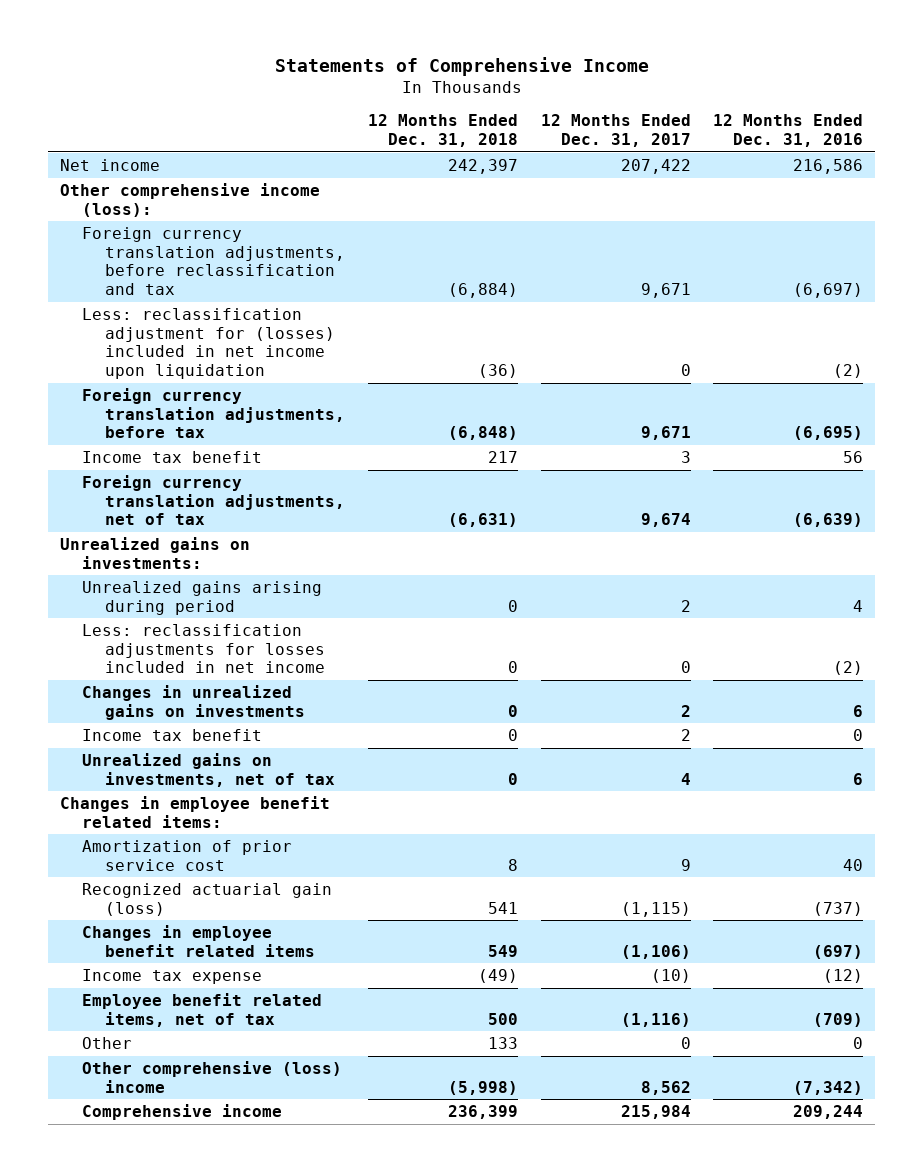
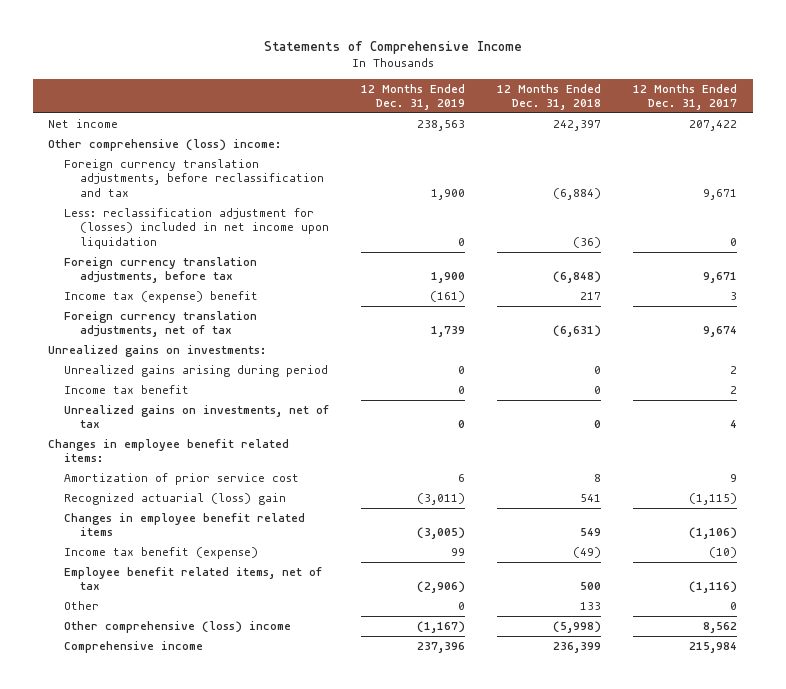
[713,114,864,147] 12 Months Ended Dec. 31, 2016 -> none
none -> [361,83,466,111] 12 Months Ended Dec. 31, 2019
[59,183,320,217] Other comprehensive income (loss): -> [48,139,282,152] Other comprehensive (loss) income:
[82,451,263,464] Income tax benefit -> [64,291,259,304] Income tax (expense) benefit
[82,624,326,674] Less: reclassification adjustments for losses included in net income -> none
[82,685,306,720] Changes in unrealized gains on investments -> none
[82,883,333,916] Recognized actuarial gain (loss) -> [64,493,287,506] Recognized actuarial (loss) gain
[82,969,263,985] Income tax expense -> [64,547,259,560] Income tax benefit (expense)

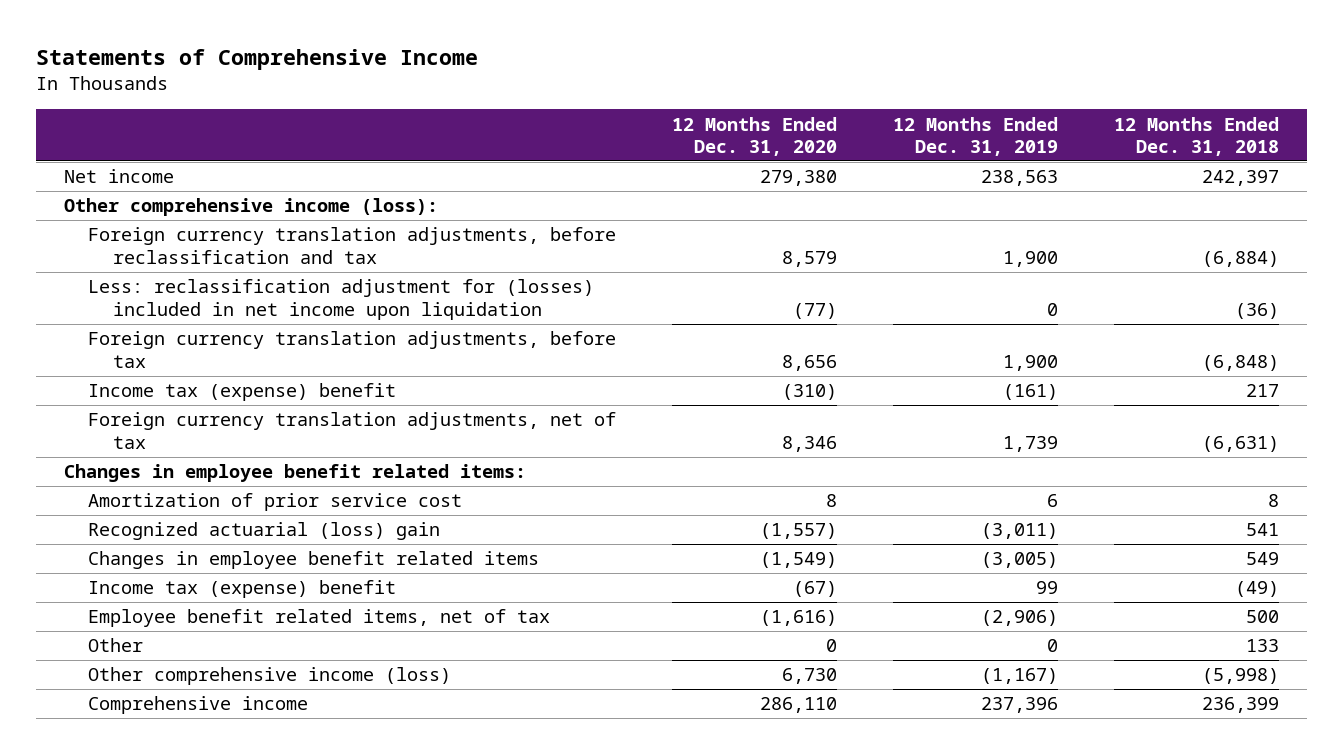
[633,83,738,111] 12 Months Ended Dec. 31, 2017 -> none
none -> [672,116,838,156] 12 Months Ended Dec. 31, 2020
[48,139,282,152] Other comprehensive (loss) income: -> [64,198,439,217] Other comprehensive income (loss):
[48,345,267,358] Unrealized gains on investments: -> none
[64,365,329,378] Unrealized gains arising during period -> none
[64,385,190,395] Income tax benefit -> none
[64,405,330,429] Unrealized gains on investments, net of tax -> none
[64,547,259,560] Income tax benefit (expense) -> [88,580,397,599] Income tax (expense) benefit
[64,621,292,634] Other comprehensive (loss) income -> [88,667,452,686] Other comprehensive income (loss)

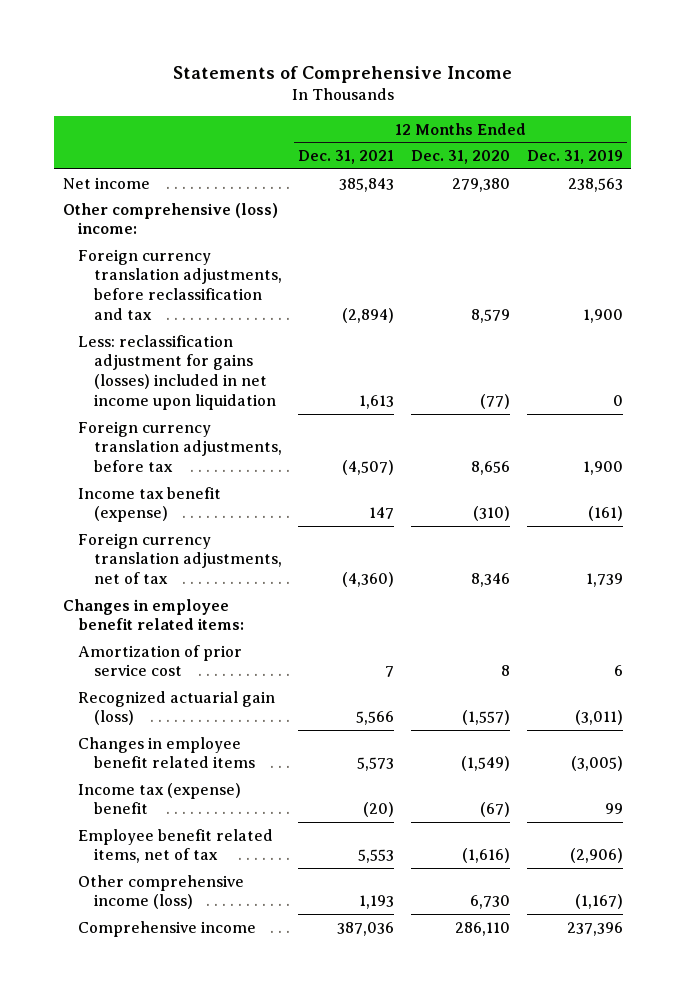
[1114,116,1280,156] 12 Months Ended Dec. 31, 2018 -> none
none -> [298,149,395,164] Dec. 31, 2021
[64,198,439,217] Other comprehensive income (loss): -> [62,202,278,235] Other comprehensive (loss) income:
[88,279,595,320] Less: reclassification adjustment for (losses) included in net income upon liquidation -> [78,334,276,411] Less: reclassification adjustment for gains (losses) included in net income upon liquidation
[88,383,397,402] Income tax (expense) benefit -> [78,486,222,523] Income tax benefit (expense)
[88,522,441,541] Recognized actuarial (loss) gain -> [78,690,276,726] Recognized actuarial gain (loss)
[88,638,144,653] Other -> none

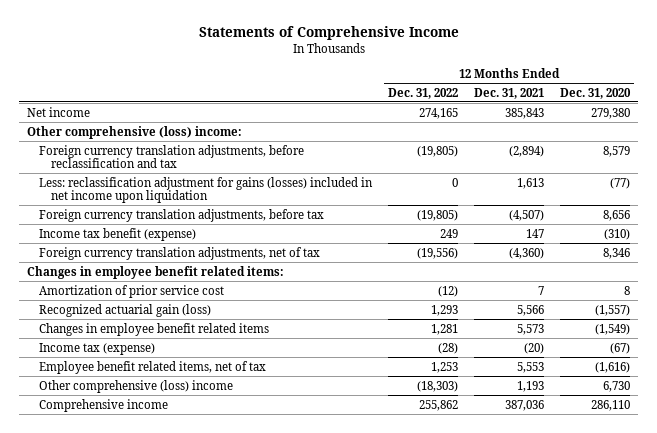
[526,149,623,164] Dec. 31, 2019 -> none
none -> [387,87,458,99] Dec. 31, 2022
[78,782,242,815] Income tax (expense) benefit -> [38,342,155,355] Income tax (expense)
[78,874,245,910] Other comprehensive income (loss) -> [38,379,233,393] Other comprehensive (loss) income

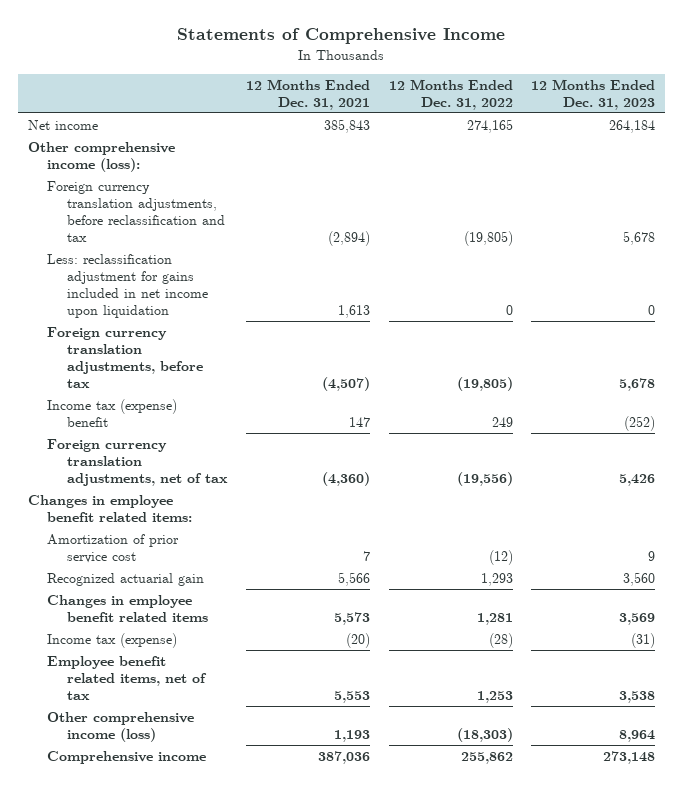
[560,87,632,99] Dec. 31, 2020 -> none
none -> [531,78,656,110] 12 Months Ended Dec. 31, 2023
[27,125,243,139] Other comprehensive (loss) income: -> [27,141,175,172] Other comprehensive income (loss):
[38,176,373,204] Less: reclassification adjustment for gains (losses) included in net income upon liquidation -> [47,253,209,318] Less: reclassification adjustment for gains included in net income upon liquidation
[38,227,196,241] Income tax benefit (expense) -> [47,398,178,427] Income tax (expense) benefit
[38,303,211,317] Recognized actuarial gain (loss) -> [47,572,205,586] Recognized actuarial gain
[38,379,233,393] Other comprehensive (loss) income -> [47,711,195,742] Other comprehensive income (loss)

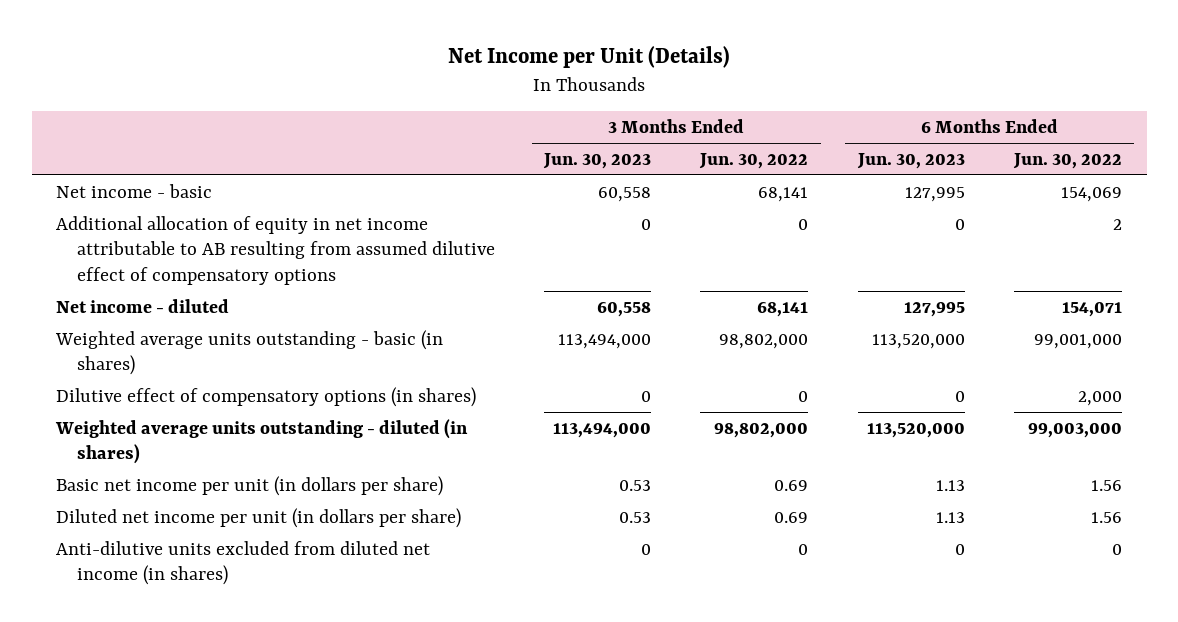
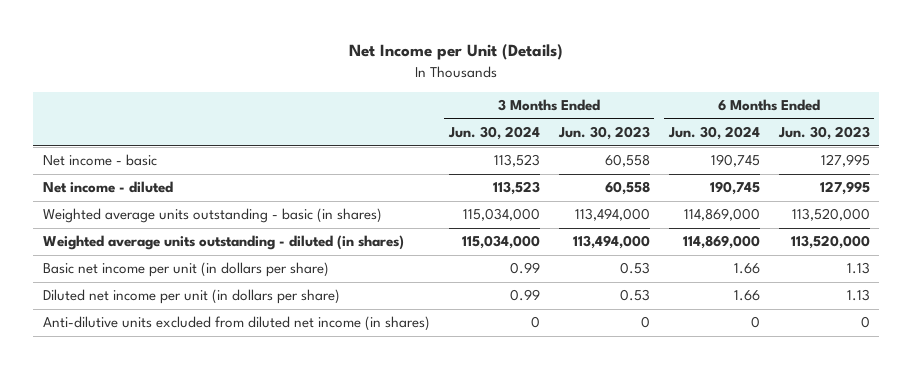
[699,152,809,169] Jun. 30, 2022 -> none
[1013,152,1123,169] Jun. 30, 2022 -> none
none -> [447,126,540,141] Jun. 30, 2024
none -> [667,126,760,141] Jun. 30, 2024
[56,215,495,285] Additional allocation of equity in net income attributable to AB resulting from assumed dilutive effect of compensatory options -> none
[56,386,477,407] Dilutive effect of compensatory options (in shares) -> none

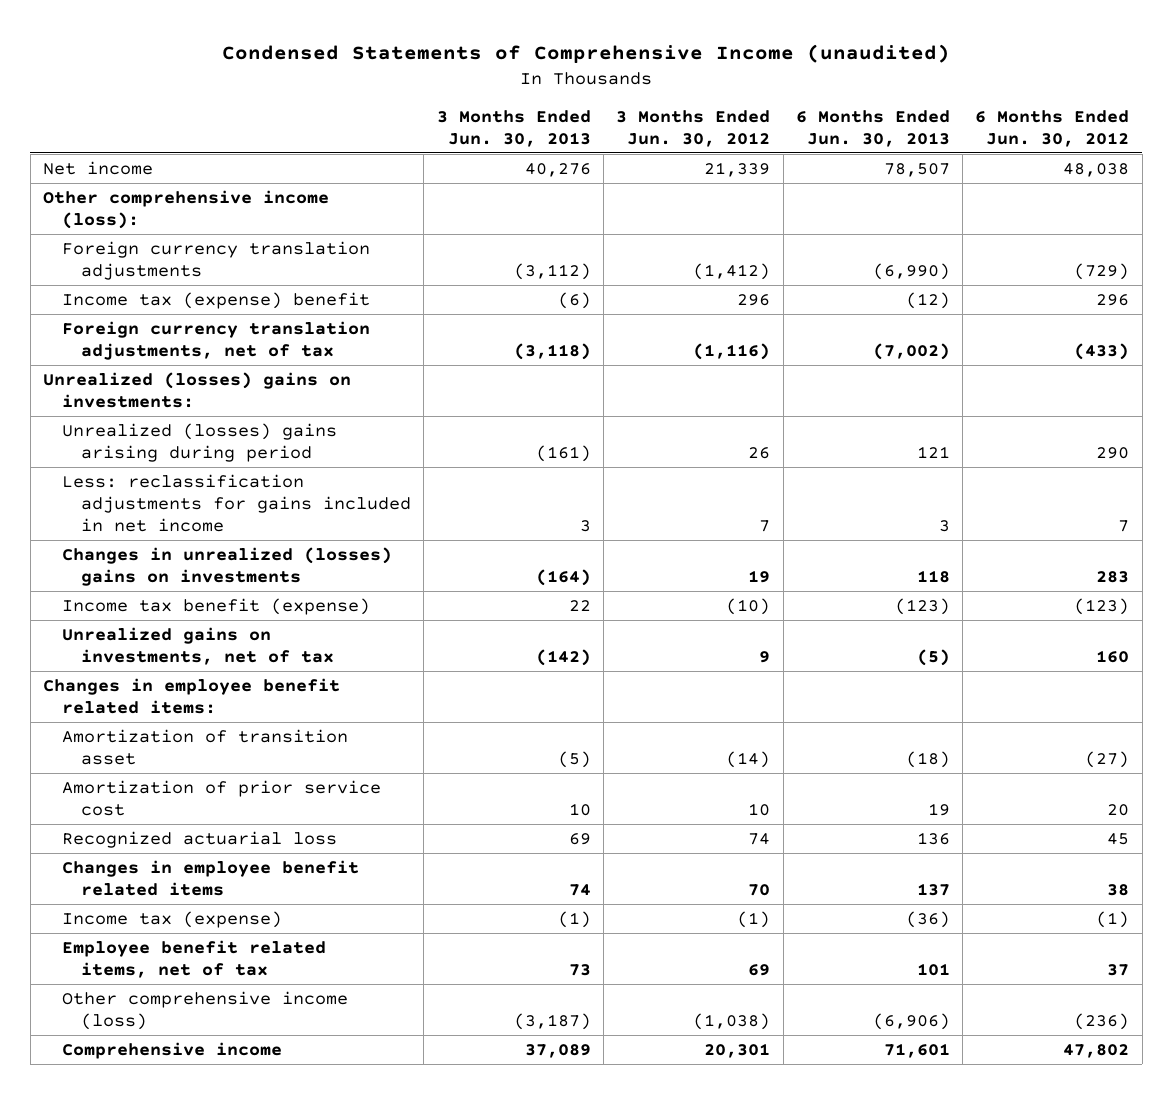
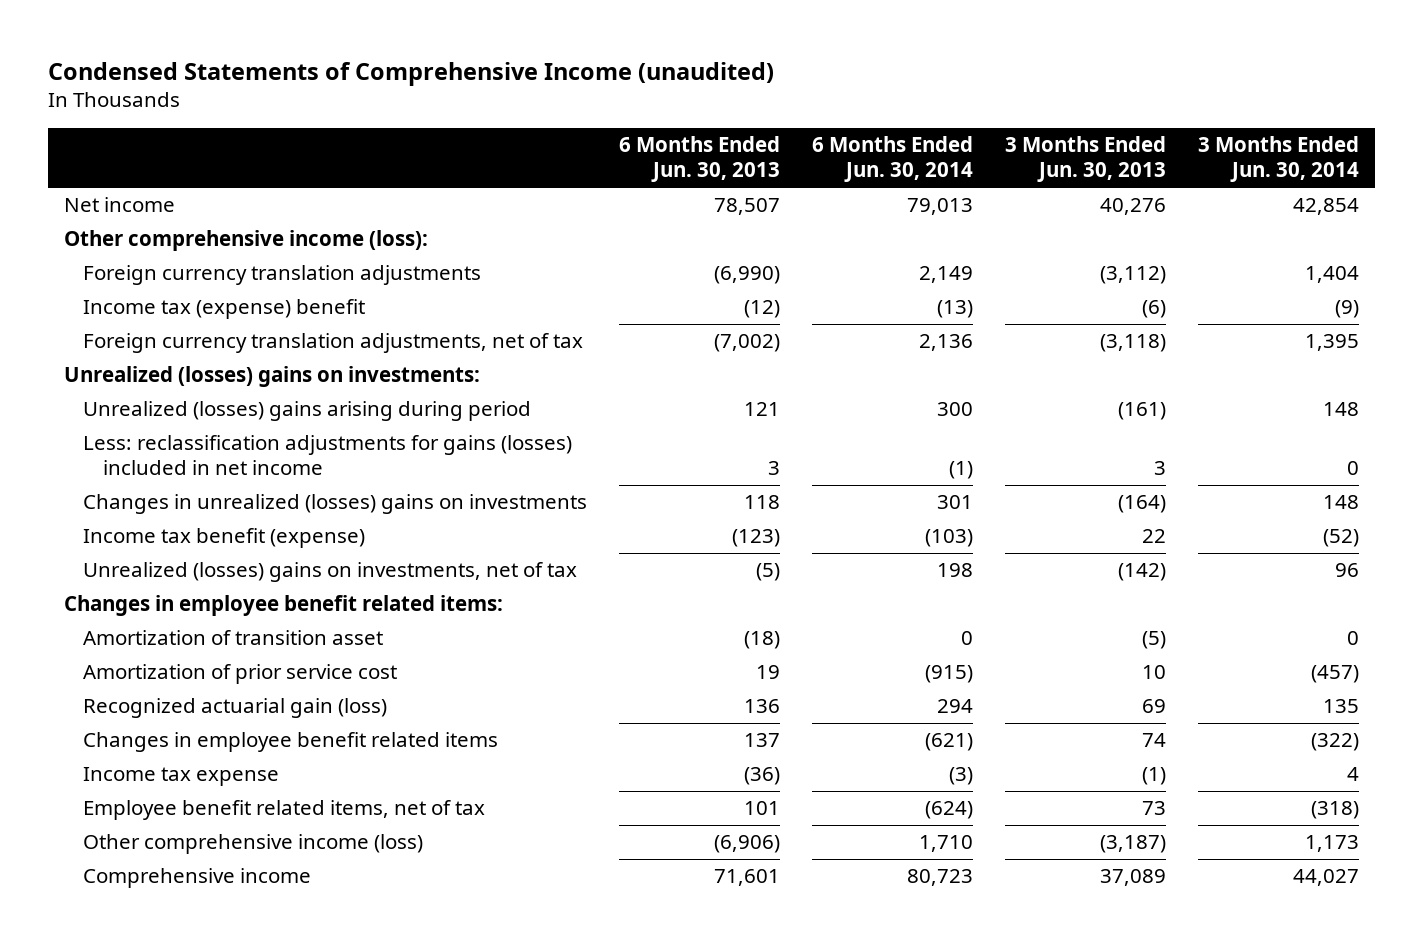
[616,109,771,147] 3 Months Ended Jun. 30, 2012 -> none
[975,109,1130,147] 6 Months Ended Jun. 30, 2012 -> none
none -> [812,136,974,183] 6 Months Ended Jun. 30, 2014
none -> [1198,136,1360,183] 3 Months Ended Jun. 30, 2014
[62,473,412,533] Less: reclassification adjustments for gains included in net income -> [83,435,573,476] Less: reclassification adjustments for gains (losses) included in net income
[62,626,335,665] Unrealized gains on investments, net of tax -> [83,562,578,583] Unrealized (losses) gains on investments, net of tax
[62,830,338,848] Recognized actuarial loss -> [83,698,388,719] Recognized actuarial gain (loss)
[62,910,283,928] Income tax (expense) -> [83,767,280,787] Income tax expense

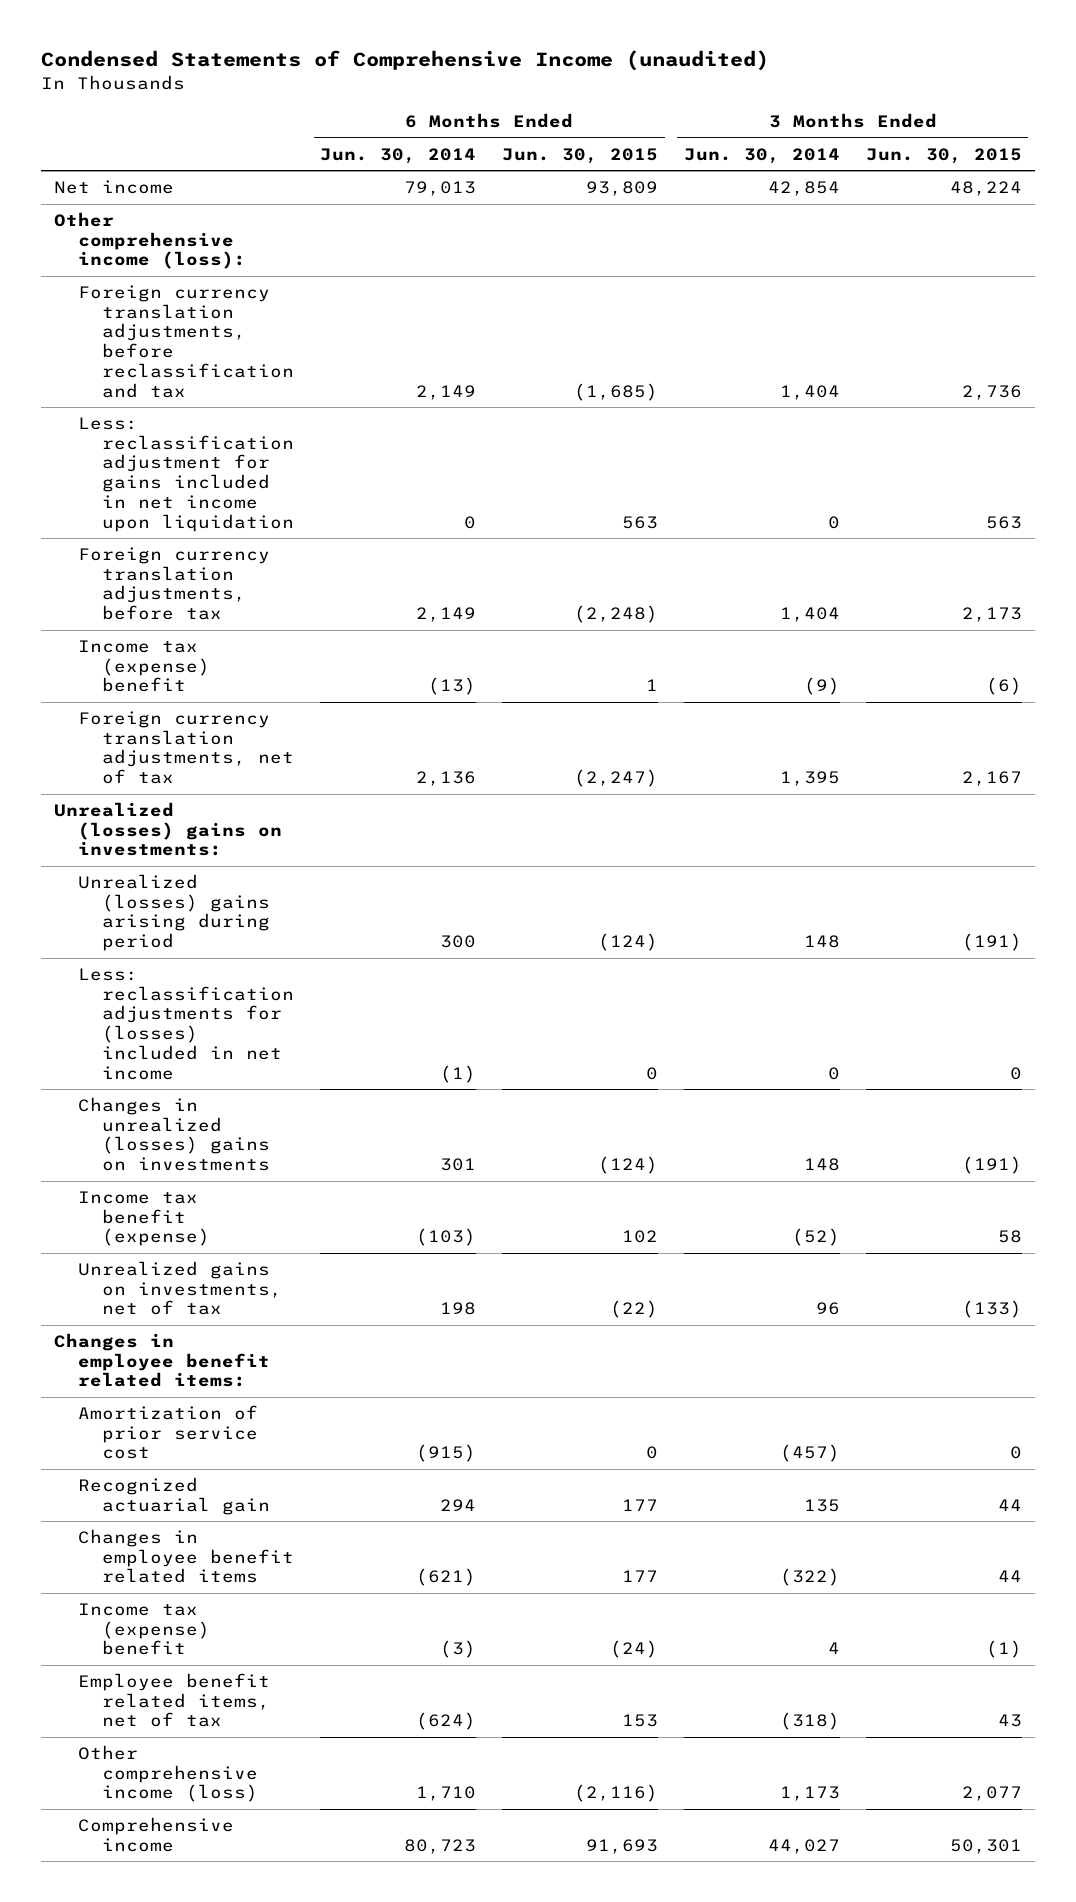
[619,136,781,183] 6 Months Ended Jun. 30, 2013 -> none
[1005,136,1167,183] 3 Months Ended Jun. 30, 2013 -> none
none -> [502,147,659,164] Jun. 30, 2015
none -> [865,147,1022,164] Jun. 30, 2015
none -> [78,285,295,398] Foreign currency translation adjustments, before reclassification and tax
none -> [78,417,295,532] Less: reclassification adjustment for gains included in net income upon liquidation
[83,265,482,286] Foreign currency translation adjustments -> [78,547,271,621] Foreign currency translation adjustments, before tax
[83,435,573,476] Less: reclassification adjustments for gains (losses) included in net income -> [78,968,295,1080] Less: reclassification adjustments for (losses) included in net income
[83,562,578,583] Unrealized (losses) gains on investments, net of tax -> [78,1261,283,1316] Unrealized gains on investments, net of tax
[83,630,384,646] Amortization of transition asset -> none
[83,698,388,719] Recognized actuarial gain (loss) -> [78,1477,271,1515] Recognized actuarial gain
[83,767,280,787] Income tax expense -> [78,1603,211,1656] Income tax (expense) benefit

